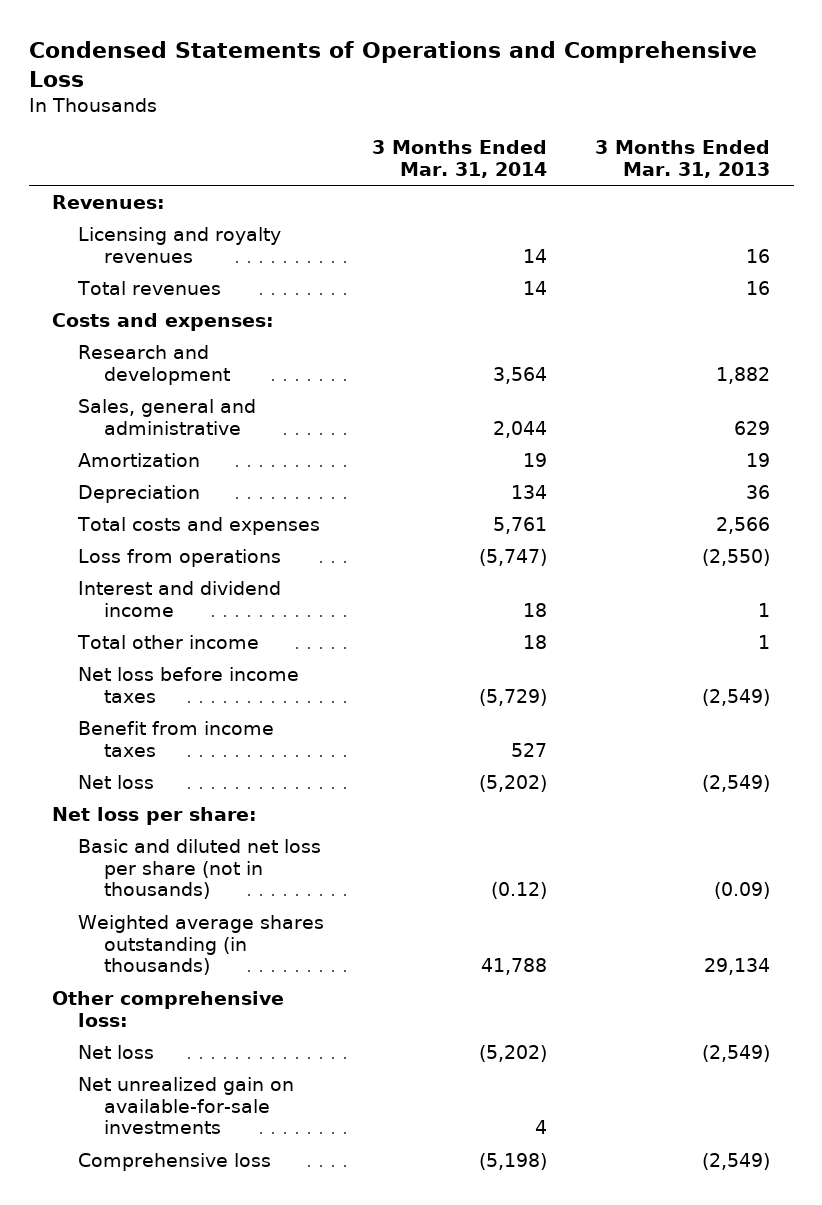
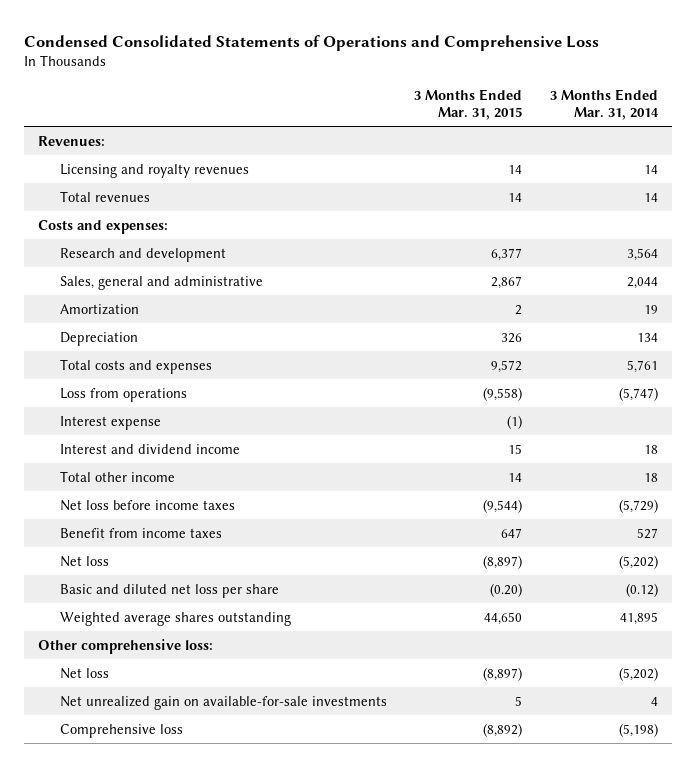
[28,40,757,88] Condensed Statements of Operations and Comprehensive Loss -> [24,34,600,51] Condensed Consolidated Statements of Operations and Comprehensive Loss
[594,140,770,179] 3 Months Ended Mar. 31, 2013 -> none
none -> [414,88,523,120] 3 Months Ended Mar. 31, 2015
none -> [59,415,161,430] Interest expense
[52,807,258,826] Net loss per share: -> none
[78,839,322,900] Basic and diluted net loss per share (not in thousands) -> [59,583,279,598] Basic and diluted net loss per share
[78,915,325,976] Weighted average shares outstanding (in thousands) -> [59,611,291,626] Weighted average shares outstanding
[480,958,547,976] 41,788 -> [619,611,658,625] 41,895

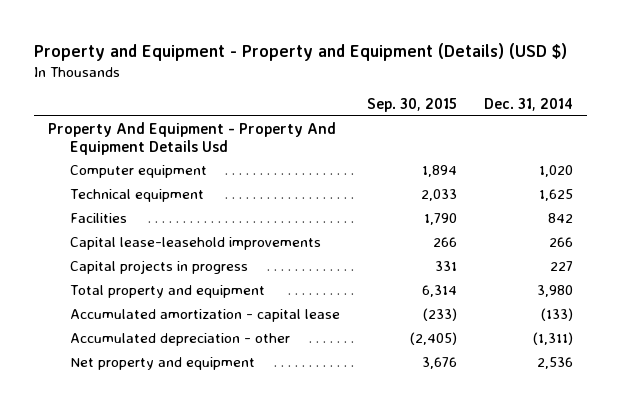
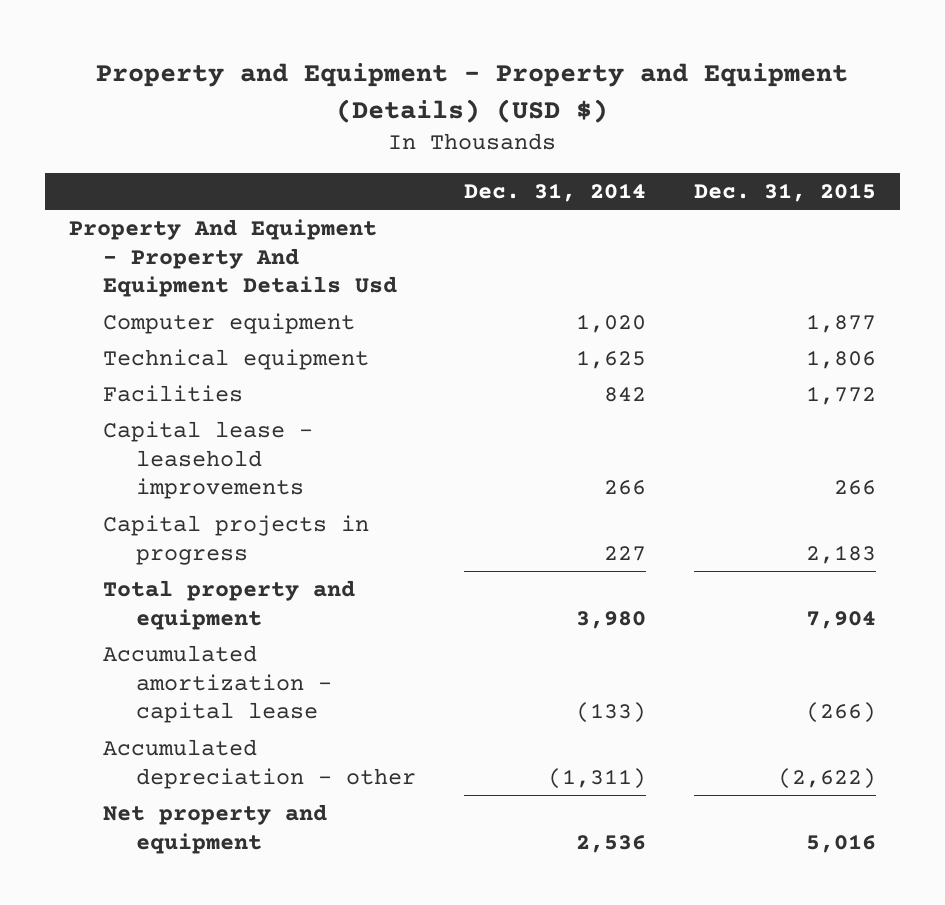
[367,98,458,113] Sep. 30, 2015 -> none
none -> [693,182,876,202] Dec. 31, 2015
[70,236,322,250] Capital lease-leasehold improvements -> [102,420,313,500] Capital lease - leasehold improvements

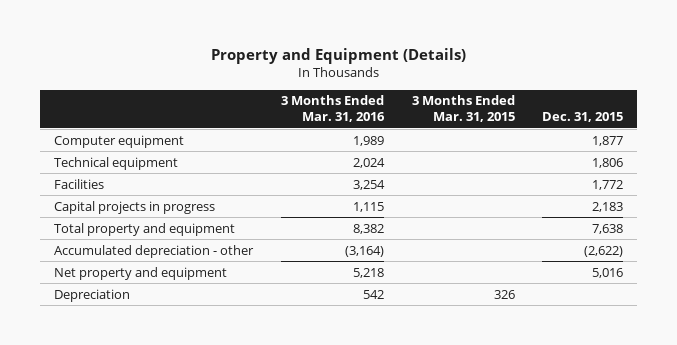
[96,63,849,123] Property and Equipment - Property and Equipment (Details) (USD $) -> [210,47,466,64] Property and Equipment (Details)
[464,182,647,202] Dec. 31, 2014 -> none
none -> [280,95,385,123] 3 Months Ended Mar. 31, 2016
none -> [411,95,515,123] 3 Months Ended Mar. 31, 2015
[68,218,397,298] Property And Equipment - Property And Equipment Details Usd -> none
[102,420,313,500] Capital lease - leasehold improvements -> none
[102,644,333,724] Accumulated amortization - capital lease -> none
[805,610,876,629] 7,904 -> [592,223,624,234] 7,638
none -> [53,288,130,302] Depreciation

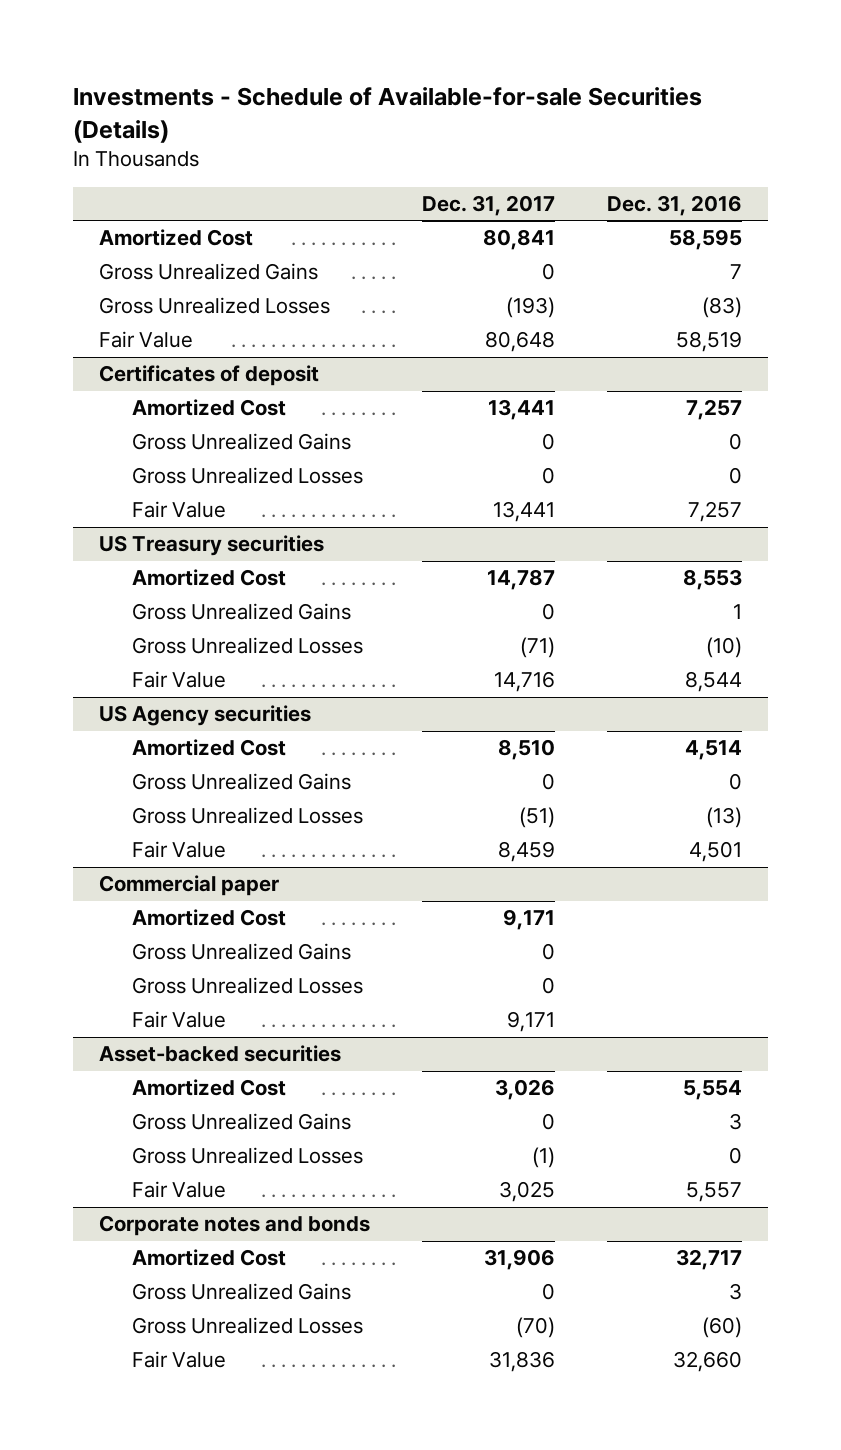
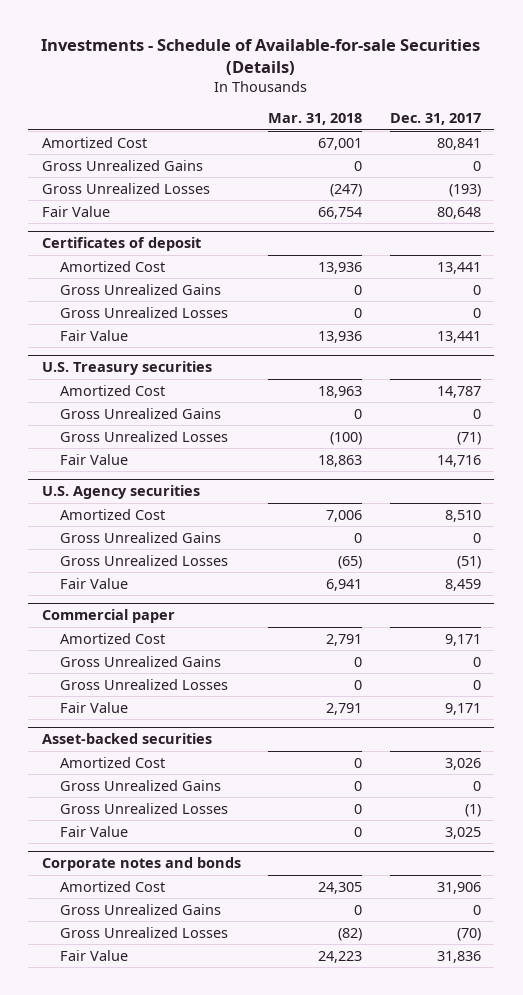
[606,194,742,216] Dec. 31, 2016 -> none
none -> [268,113,363,126] Mar. 31, 2018
[98,535,324,557] US Treasury securities -> [42,361,213,376] U.S. Treasury securities
[98,705,311,727] US Agency securities -> [42,485,201,500] U.S. Agency securities

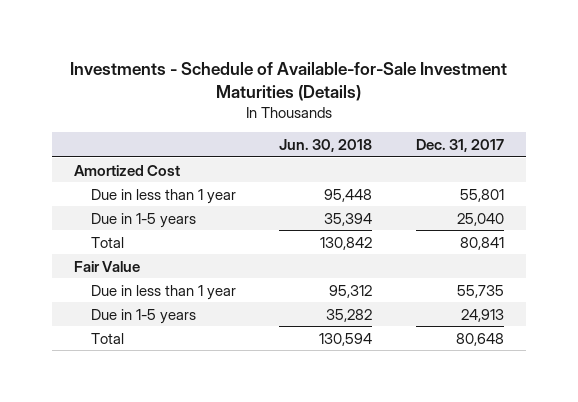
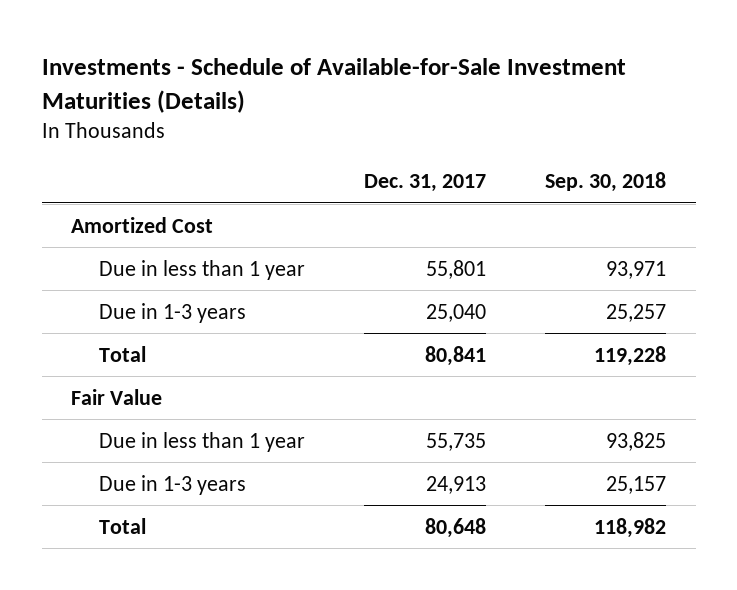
[279,138,373,152] Jun. 30, 2018 -> none
none -> [544,172,666,193] Sep. 30, 2018
[90,212,196,228] Due in 1-5 years -> [98,302,246,323] Due in 1-3 years
[90,308,196,324] Due in 1-5 years -> [98,474,246,495] Due in 1-3 years

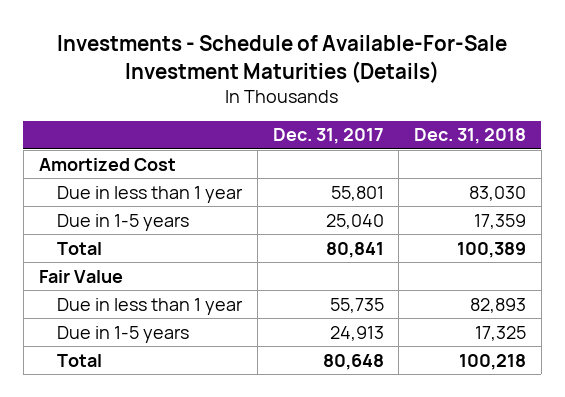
[41,58,626,113] Investments - Schedule of Available-for-Sale Investment Maturities (Details) -> [57,35,508,83] Investments - Schedule of Available-For-Sale Investment Maturities (Details)
[544,172,666,193] Sep. 30, 2018 -> none
none -> [414,128,527,145] Dec. 31, 2018
[98,302,246,323] Due in 1-3 years -> [57,213,190,231] Due in 1-5 years
[98,474,246,495] Due in 1-3 years -> [57,325,190,343] Due in 1-5 years

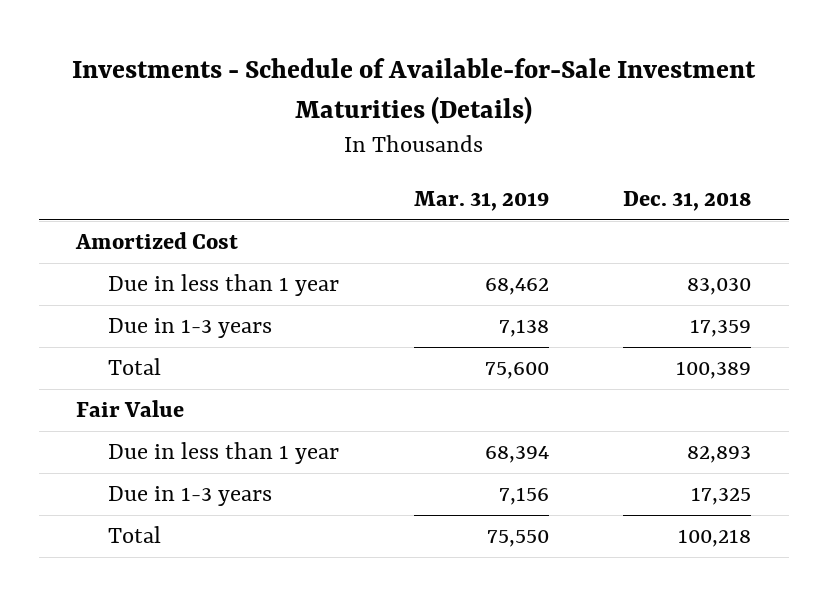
[57,35,508,83] Investments - Schedule of Available-For-Sale Investment Maturities (Details) -> [71,58,756,124] Investments - Schedule of Available-for-Sale Investment Maturities (Details)
[272,128,384,145] Dec. 31, 2017 -> none
none -> [413,191,549,212] Mar. 31, 2019
[57,213,190,231] Due in 1-5 years -> [108,318,273,339] Due in 1-3 years
[57,325,190,343] Due in 1-5 years -> [108,486,273,507] Due in 1-3 years

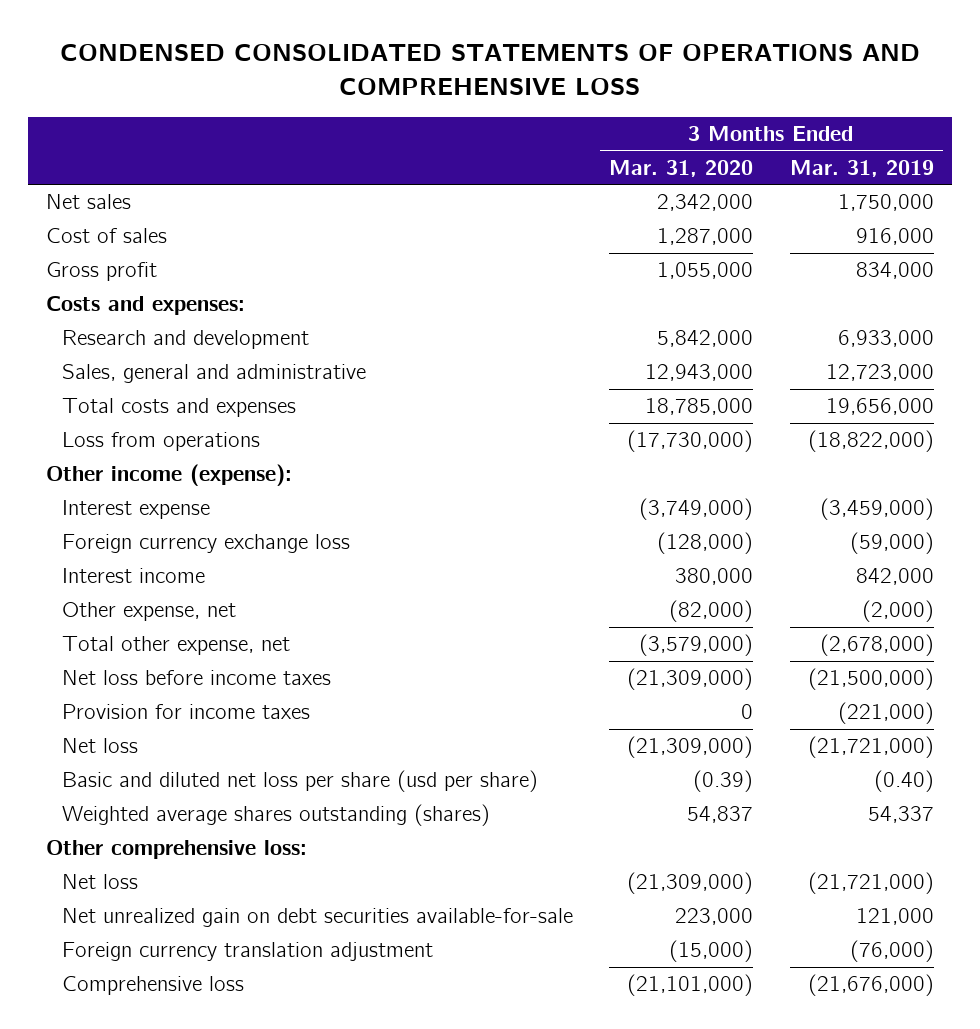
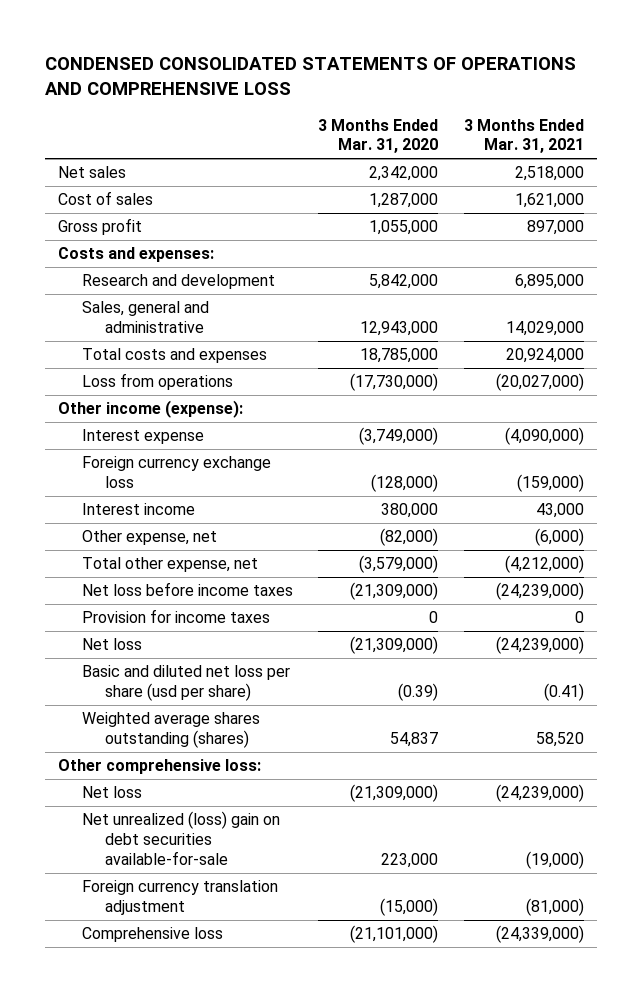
[789,159,934,177] Mar. 31, 2019 -> none
none -> [464,118,585,154] 3 Months Ended Mar. 31, 2021
[61,908,573,928] Net unrealized gain on debt securities available-for-sale -> [81,811,280,865] Net unrealized (loss) gain on debt securities available-for-sale

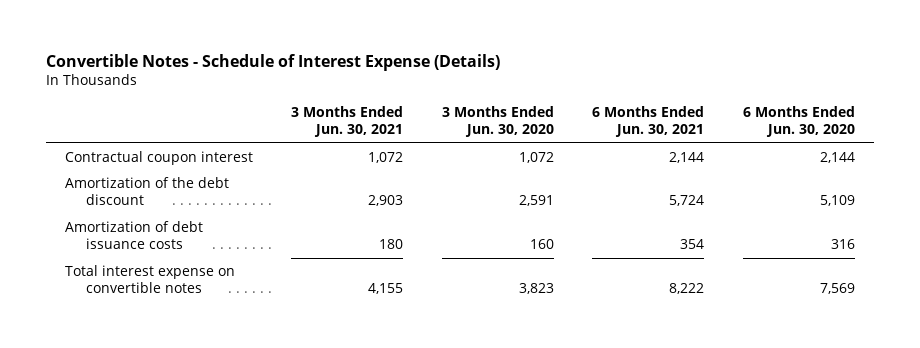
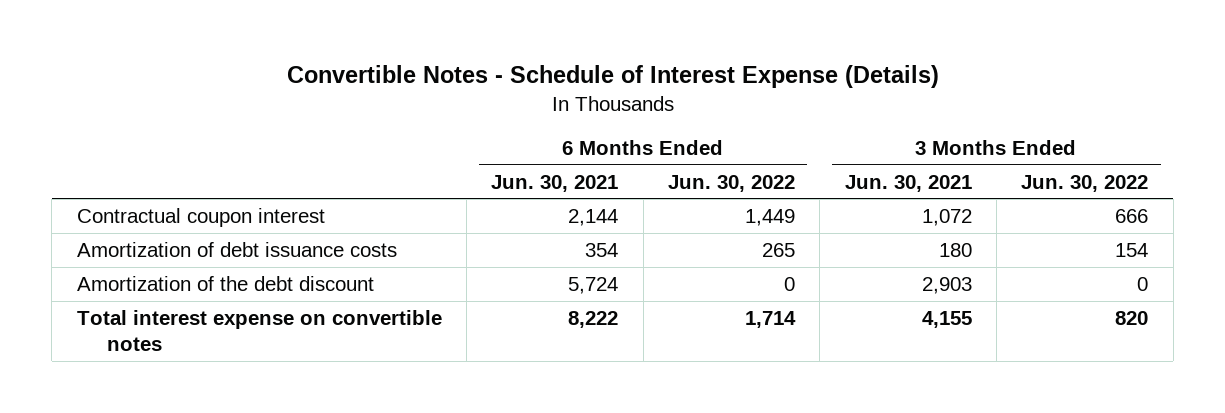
[441,105,554,138] 3 Months Ended Jun. 30, 2020 -> none
[742,105,855,138] 6 Months Ended Jun. 30, 2020 -> none
none -> [668,174,796,192] Jun. 30, 2022
none -> [1021,174,1149,192] Jun. 30, 2022
[64,176,229,206] Amortization of the debt discount -> [76,275,374,291] Amortization of the debt discount

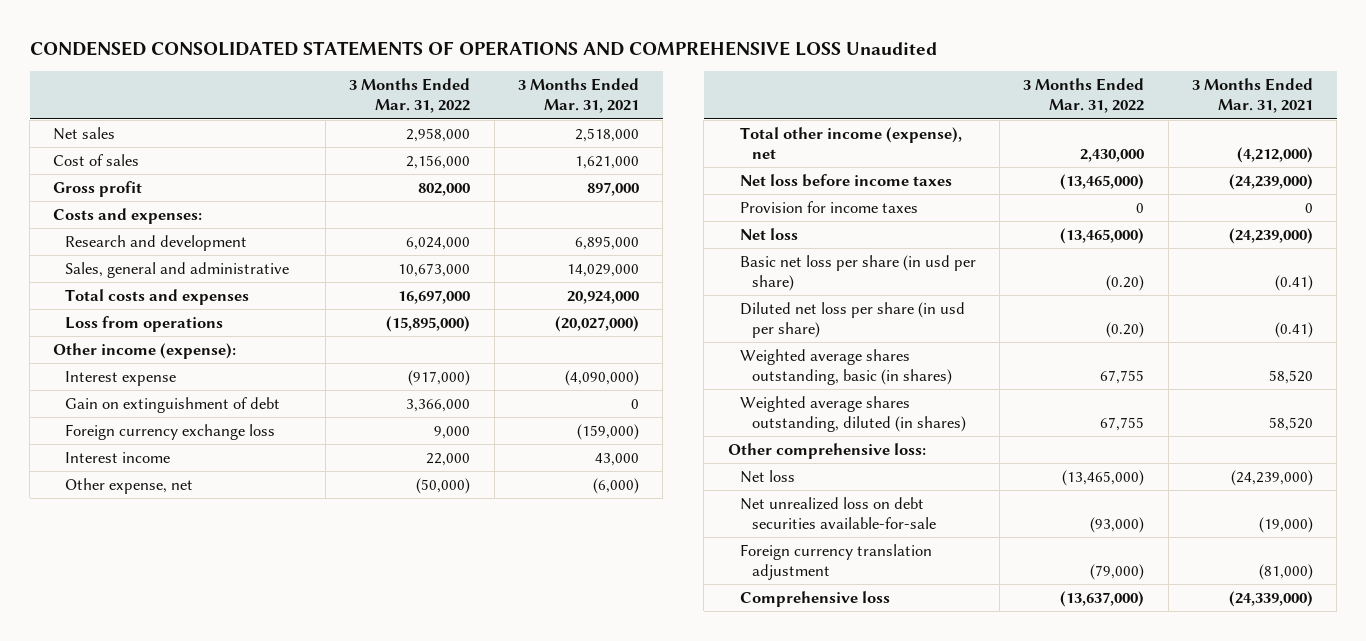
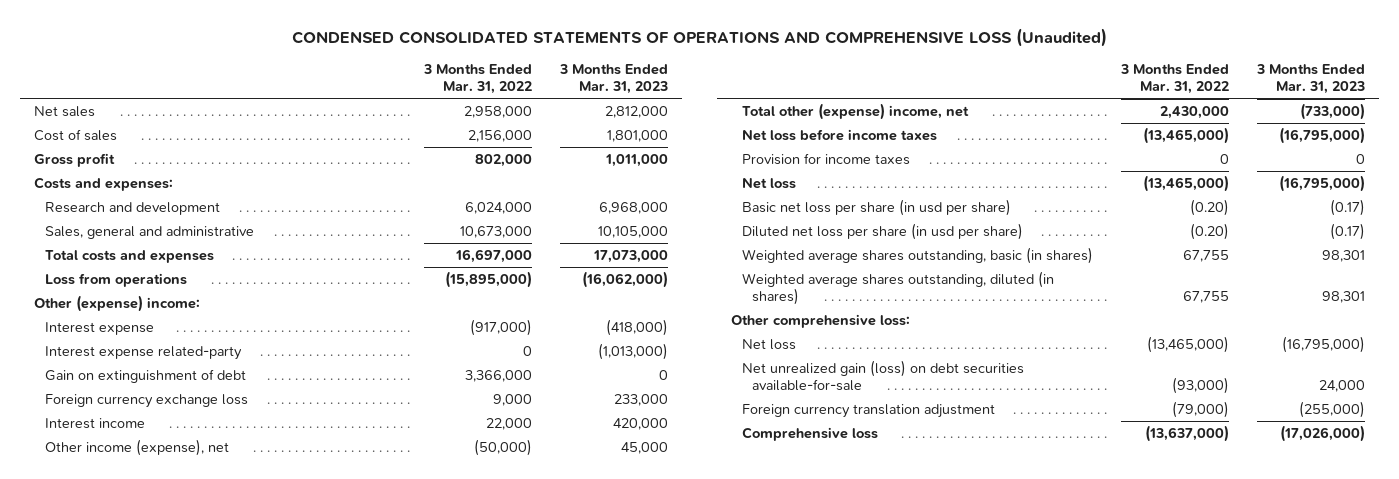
[29,40,937,56] CONDENSED CONSOLIDATED STATEMENTS OF OPERATIONS AND COMPREHENSIVE LOSS Unaudited -> [291,27,1107,47] CONDENSED CONSOLIDATED STATEMENTS OF OPERATIONS AND COMPREHENSIVE LOSS (Unaudited)
[517,78,639,114] 3 Months Ended Mar. 31, 2021 -> none
none -> [558,63,668,95] 3 Months Ended Mar. 31, 2023
[53,342,237,359] Other income (expense): -> [34,294,201,312] Other (expense) income:
none -> [44,345,242,360] Interest expense related-party
[65,477,194,494] Other expense, net -> [44,438,229,456] Other income (expense), net
[739,126,962,160] Total other income (expense), net -> [741,102,969,120] Total other (expense) income, net
[739,496,936,530] Net unrealized loss on debt securities available-for-sale -> [741,359,1024,392] Net unrealized gain (loss) on debt securities available-for-sale

